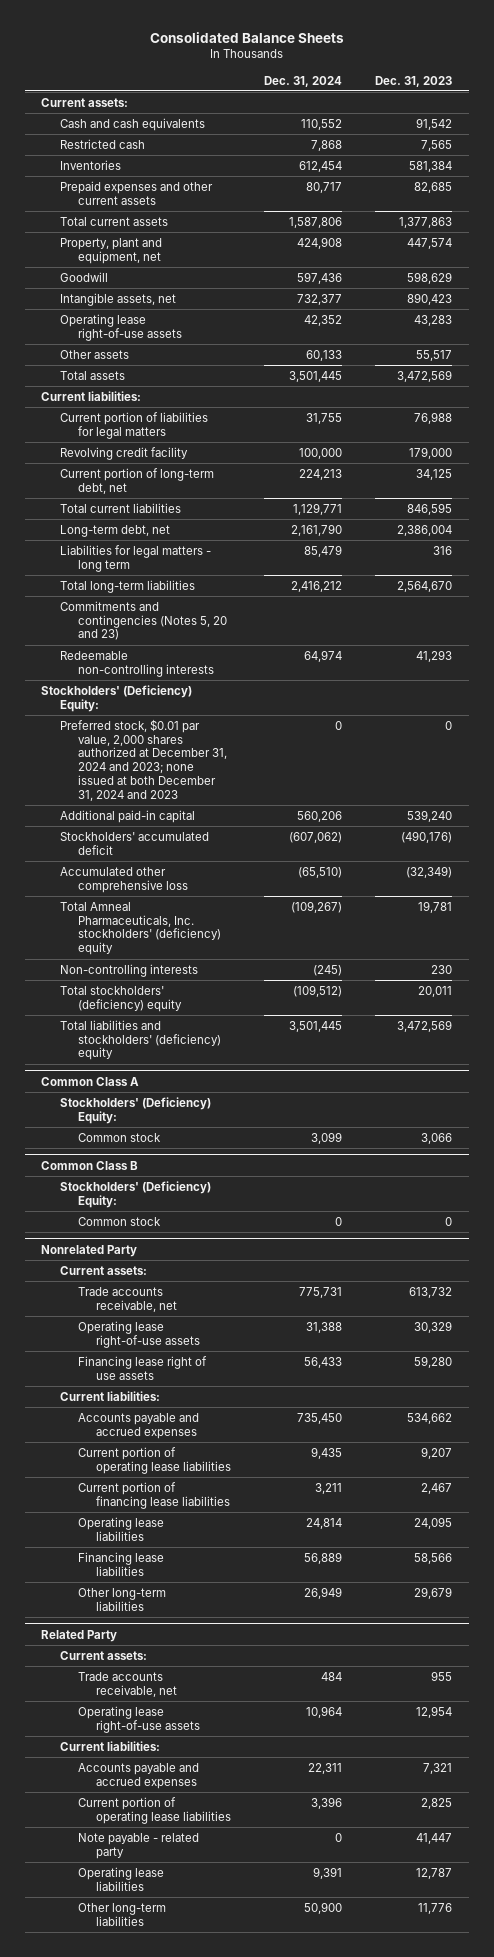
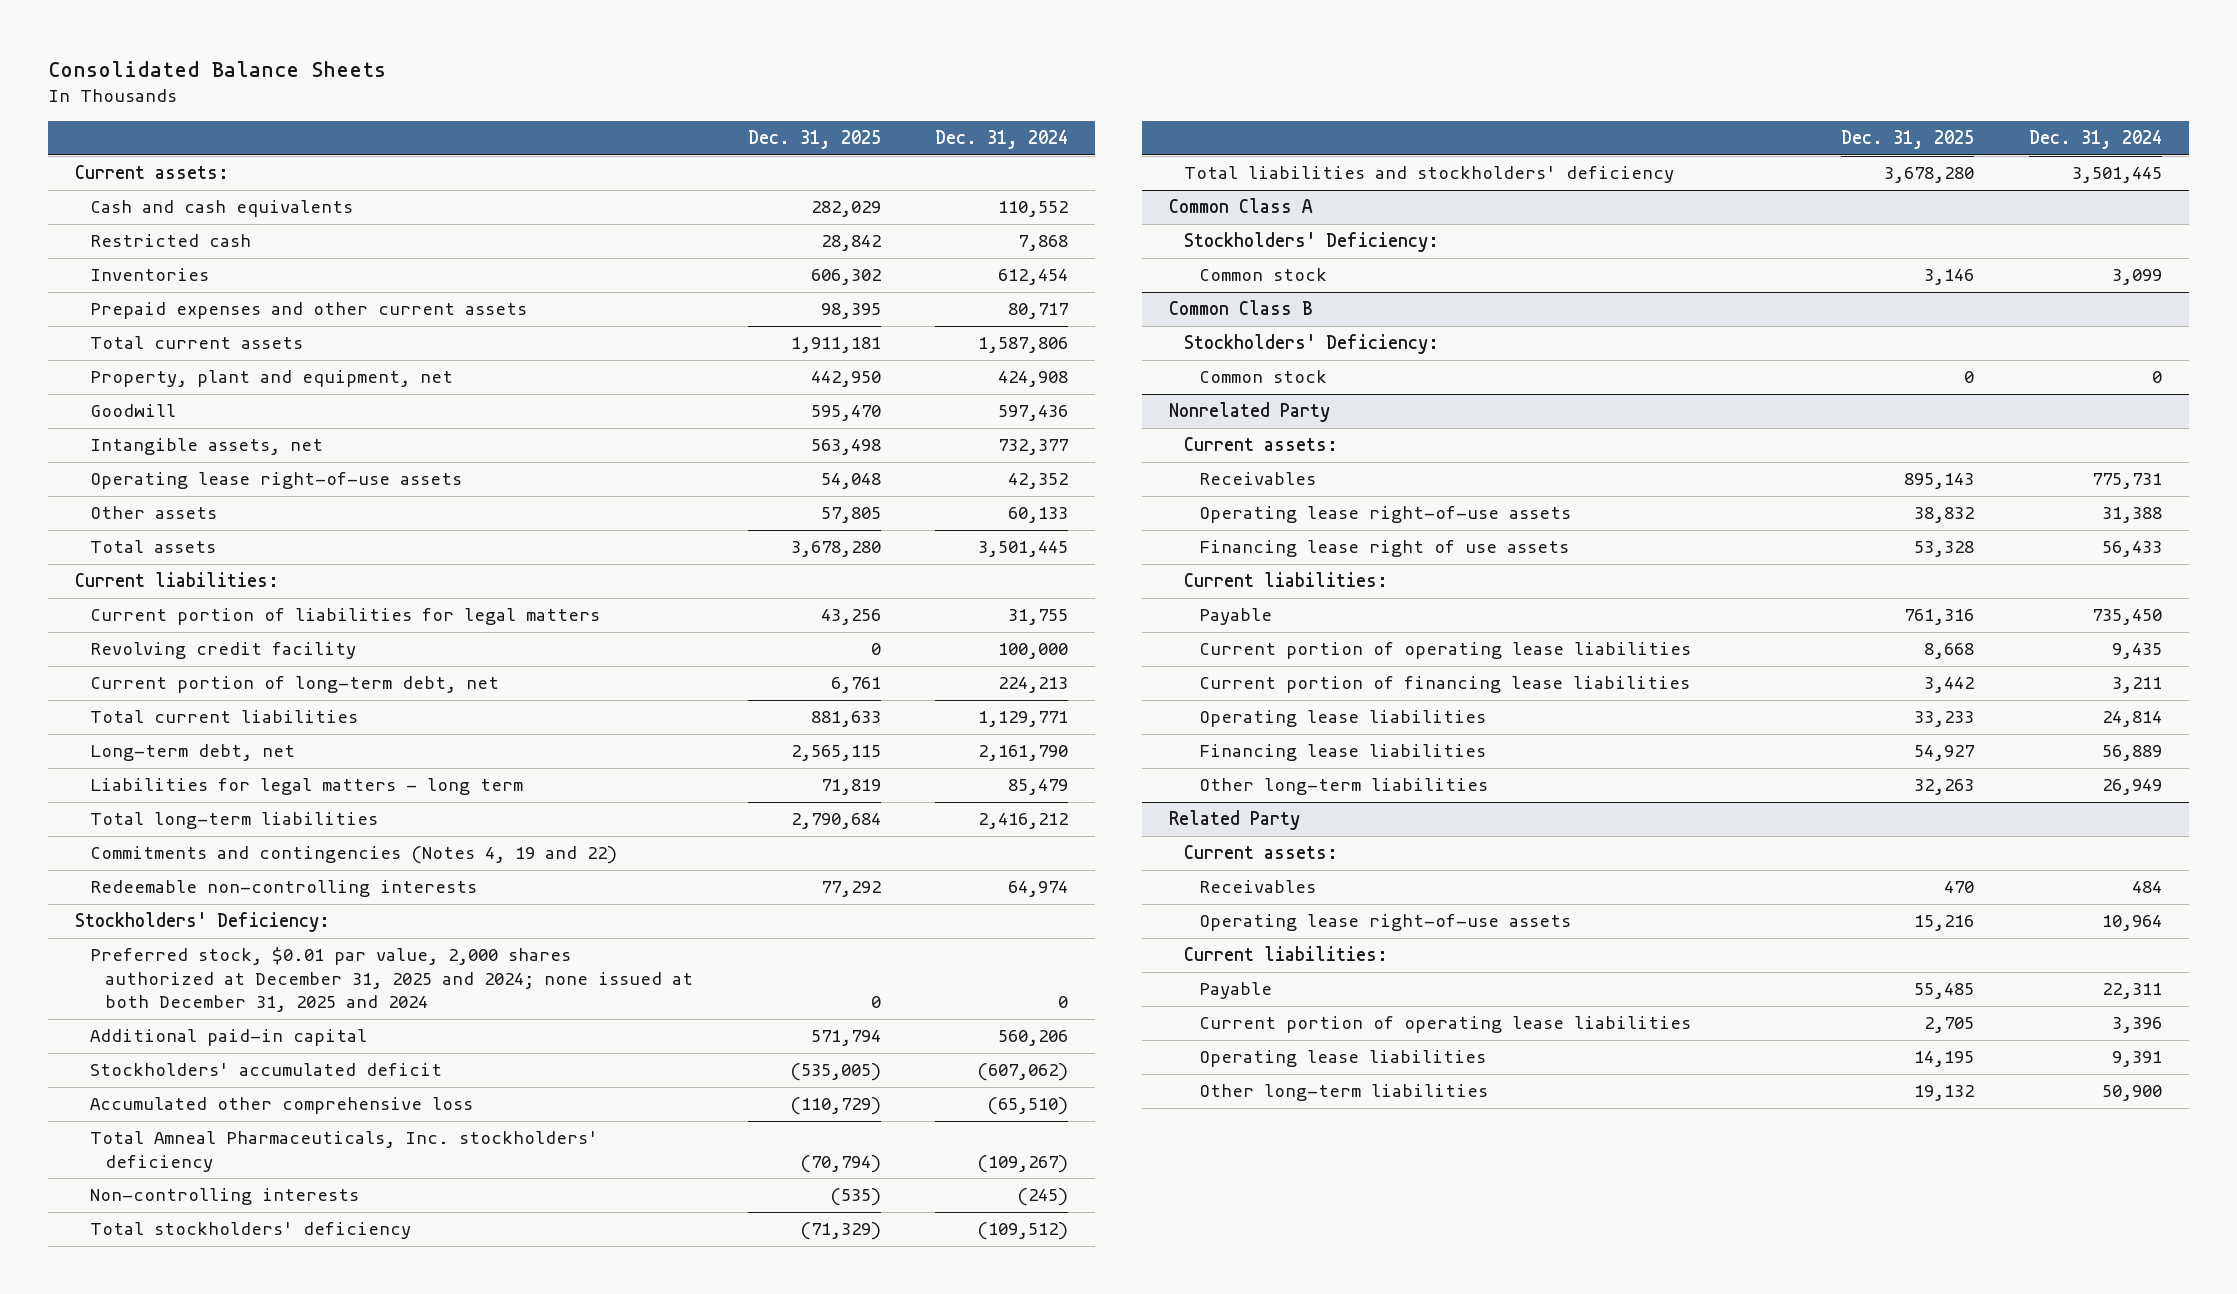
[375,75,453,87] Dec. 31, 2023 -> none
none -> [747,130,881,150] Dec. 31, 2025
[59,600,227,641] Commitments and contingencies (Notes 5, 20 and 23) -> [90,846,618,865] Commitments and contingencies (Notes 4, 19 and 22)
[41,684,193,712] Stockholders' (Deficiency) Equity: -> [75,912,331,933] Stockholders' Deficiency:
[59,718,227,802] Preferred stock, $0.01 par value, 2,000 shares authorized at December 31, 2024 and 2023; none issued at both December 31, 2024 and 2023 -> [90,947,694,1013] Preferred stock, $0.01 par value, 2,000 shares authorized at December 31, 2025 and 2024; none issued at both December 31, 2025 and 2024
[59,901,221,956] Total Amneal Pharmaceuticals, Inc. stockholders' (deficiency) equity -> [90,1131,599,1172] Total Amneal Pharmaceuticals, Inc. stockholders' deficiency
[59,985,182,1012] Total stockholders' (deficiency) equity -> [90,1222,412,1240] Total stockholders' deficiency
[59,1019,221,1061] Total liabilities and stockholders' (deficiency) equity -> [1184,166,1675,184] Total liabilities and stockholders' deficiency
[59,1096,211,1124] Stockholders' (Deficiency) Equity: -> [1184,232,1440,253] Stockholders' Deficiency:
[59,1180,211,1208] Stockholders' (Deficiency) Equity: -> [1184,334,1440,355] Stockholders' Deficiency:
[77,1286,178,1312] Trade accounts receivable, net -> [1199,472,1317,486] Receivables
[77,1412,199,1439] Accounts payable and accrued expenses -> [1199,608,1273,626] Payable
[77,1671,178,1697] Trade accounts receivable, net -> [1199,880,1317,894] Receivables
[77,1762,199,1789] Accounts payable and accrued expenses -> [1199,982,1273,1000] Payable
[77,1832,199,1859] Note payable - related party -> none

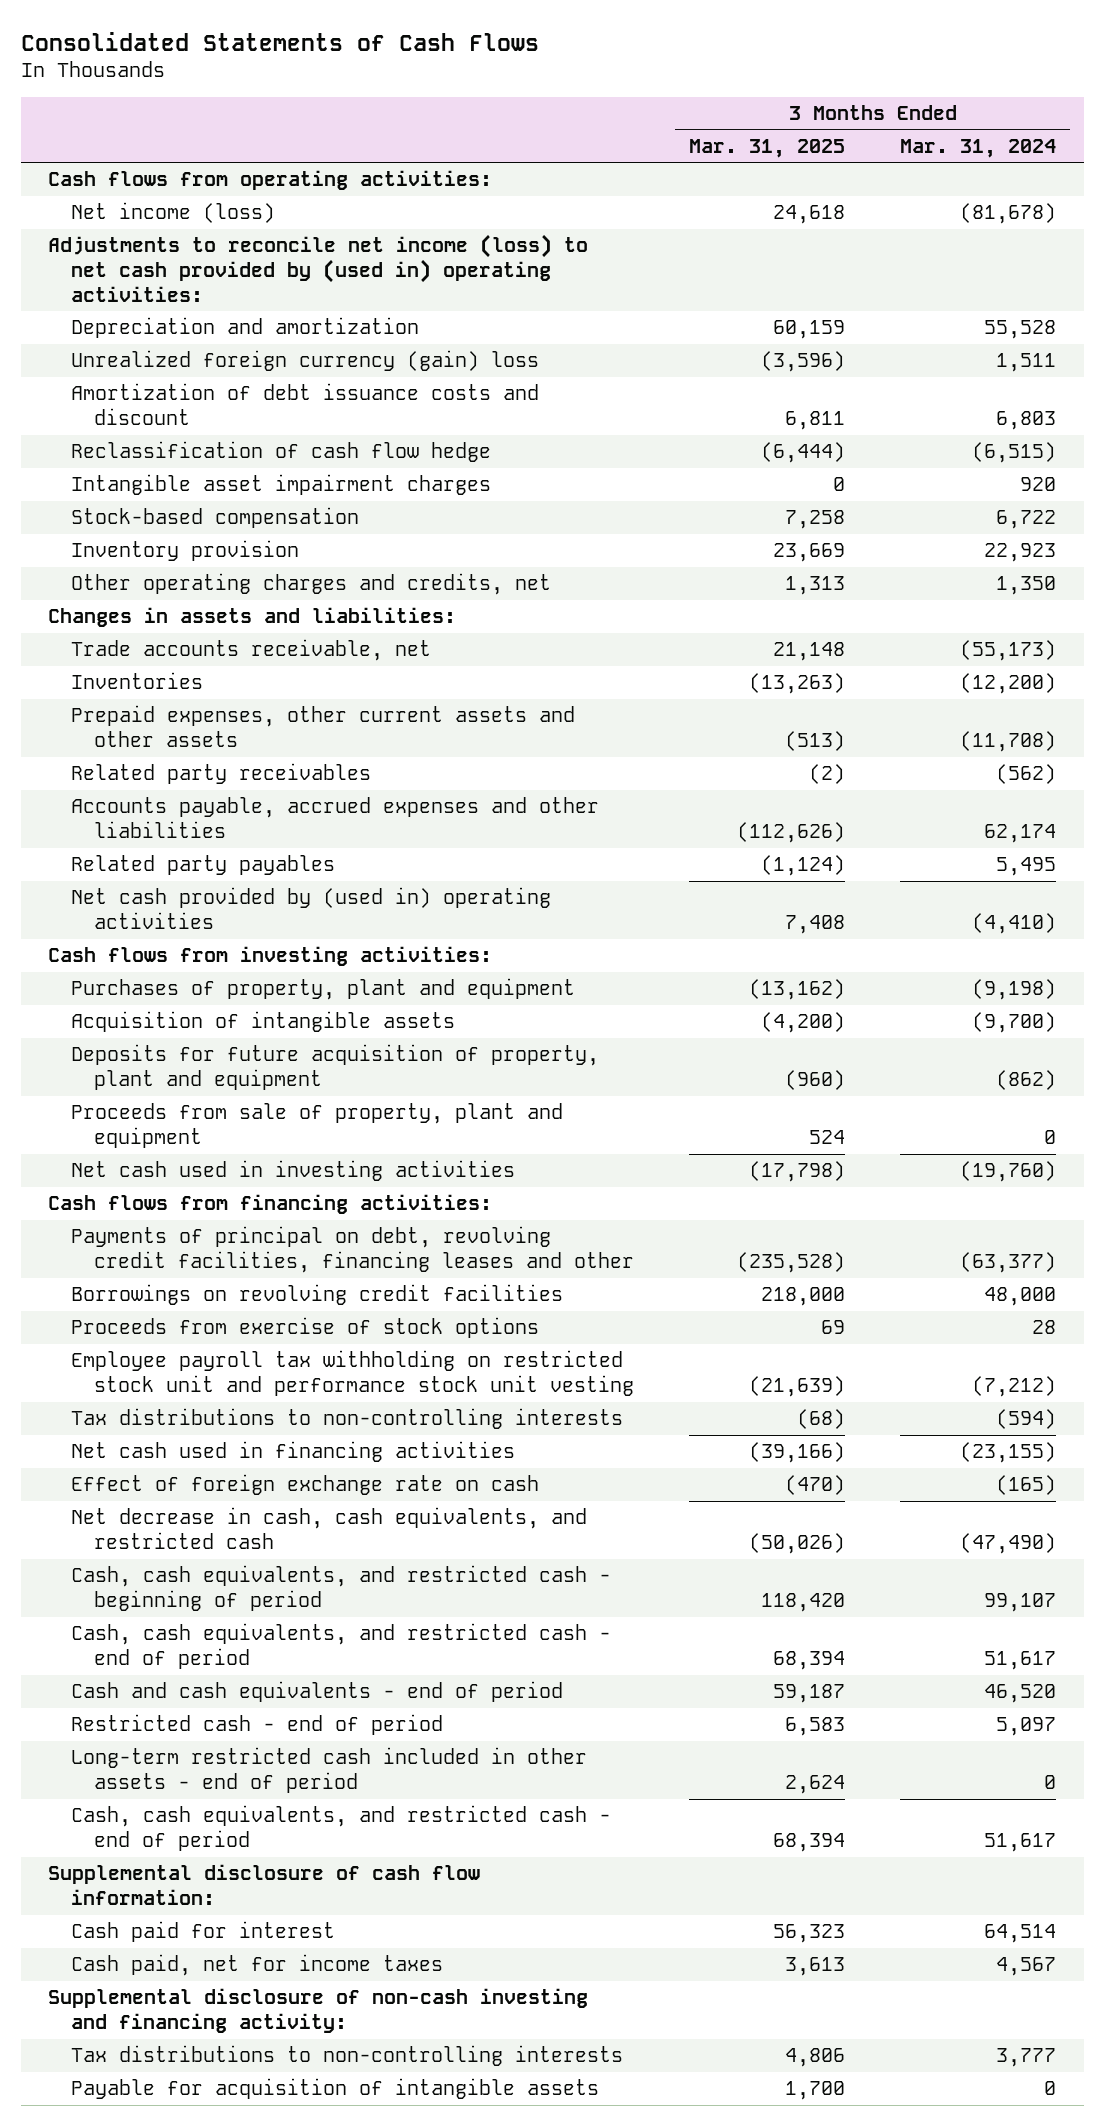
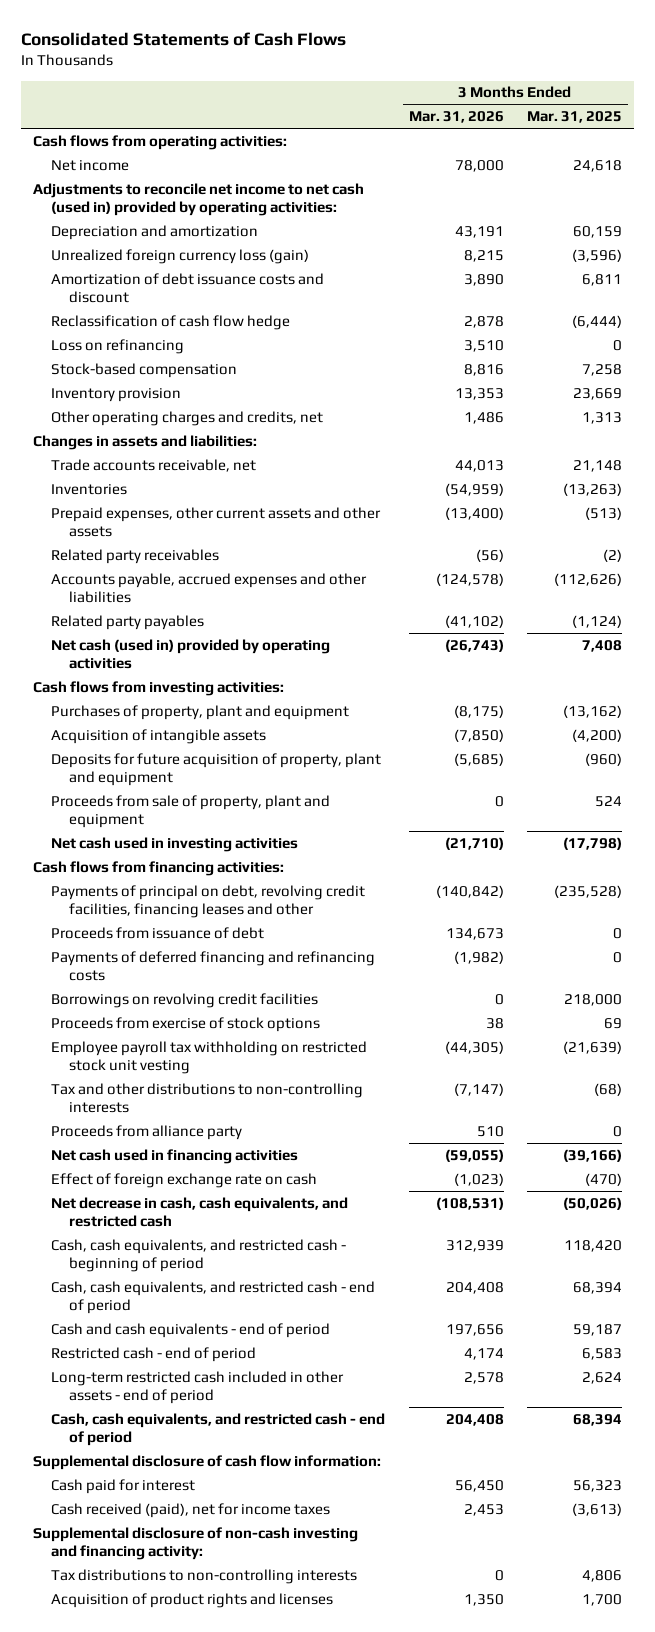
[900,138,1057,158] Mar. 31, 2024 -> none
none -> [408,111,504,124] Mar. 31, 2026
[71,202,276,224] Net income (loss) -> [50,159,129,171] Net income
[48,234,589,302] Adjustments to reconcile net income (loss) to net cash provided by (used in) operating activities: -> [33,182,365,217] Adjustments to reconcile net income to net cash (used in) provided by operating activities:
[71,350,540,372] Unrealized foreign currency (gain) loss -> [50,248,309,264] Unrealized foreign currency loss (gain)
[71,474,492,496] Intangible asset impairment charges -> none
none -> [50,338,184,354] Loss on refinancing
[71,887,552,930] Net cash provided by (used in) operating activities -> [50,638,330,670] Net cash (used in) provided by operating activities
none -> [50,926,264,939] Proceeds from issuance of debt
none -> [50,950,375,982] Payments of deferred financing and refinancing costs
[71,1350,635,1397] Employee payroll tax withholding on restricted stock unit and performance stock unit vesting -> [50,1040,367,1075] Employee payroll tax withholding on restricted stock unit vesting
[71,1408,624,1430] Tax distributions to non-controlling interests -> [50,1082,363,1114] Tax and other distributions to non-controlling interests
none -> [50,1124,242,1140] Proceeds from alliance party
[71,1954,444,1977] Cash paid, net for income taxes -> [50,1502,330,1518] Cash received (paid), net for income taxes
[785,1957,846,1977] 3,613 -> [572,1502,623,1516] (3,613)
[71,2078,600,2100] Payable for acquisition of intangible assets -> none
none -> [50,1592,333,1608] Acquisition of product rights and licenses

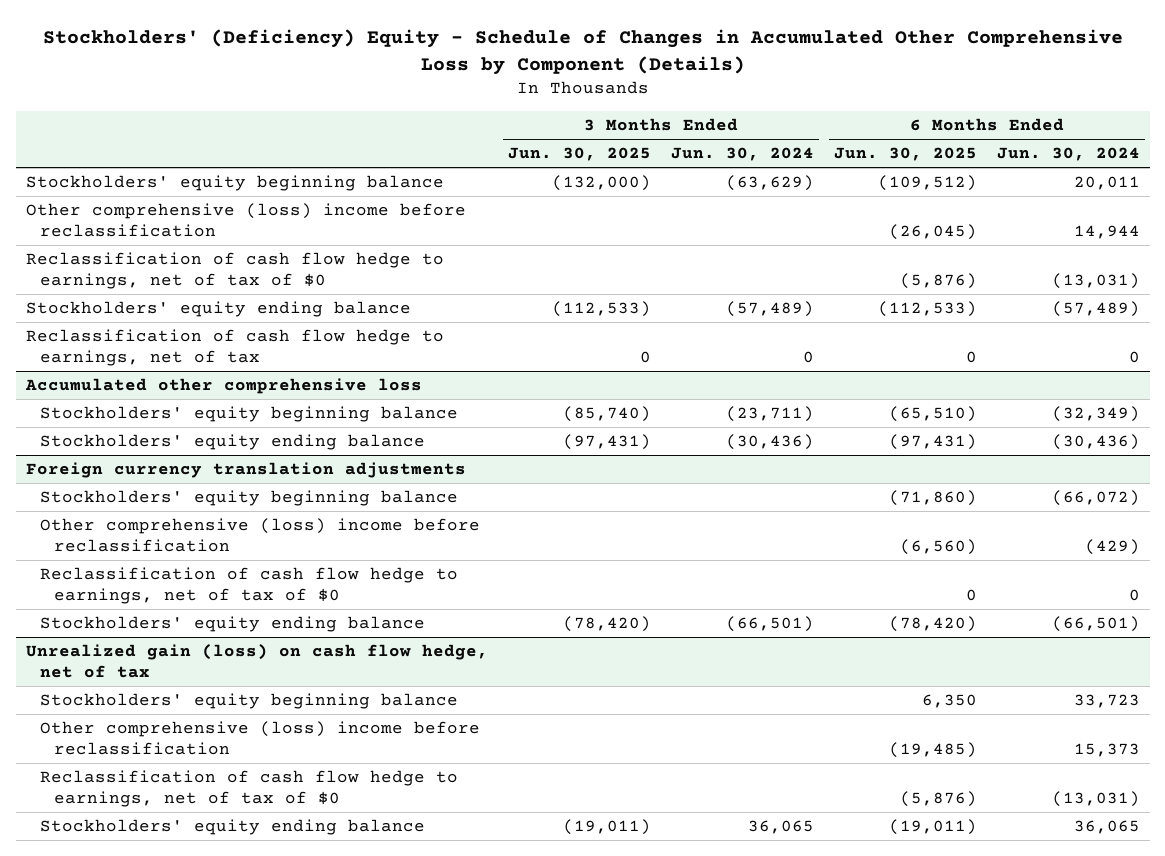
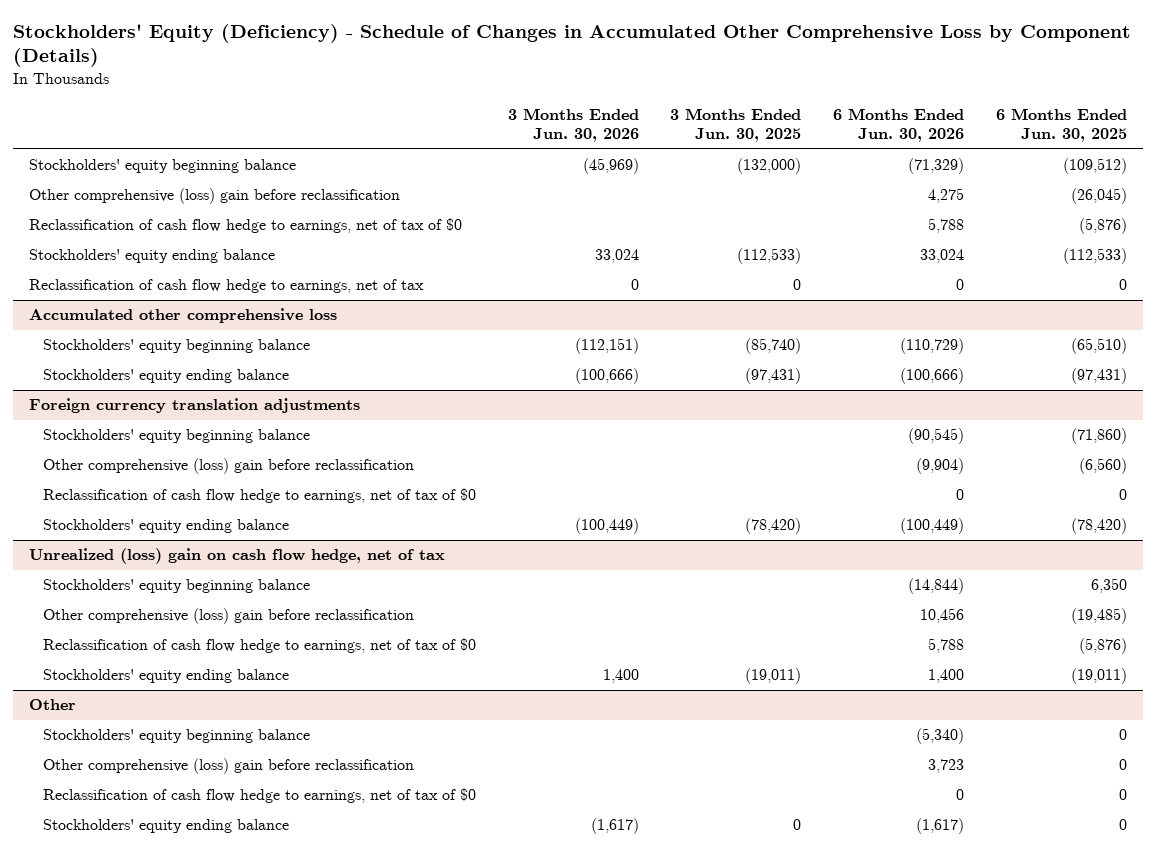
[42,28,1123,75] Stockholders' (Deficiency) Equity - Schedule of Changes in Accumulated Other Comprehensive Loss by Component (Details) -> [13,23,1132,68] Stockholders' Equity (Deficiency) - Schedule of Changes in Accumulated Other Comprehensive Loss by Component (Details)
[670,147,814,162] Jun. 30, 2024 -> none
[996,147,1140,162] Jun. 30, 2024 -> none
none -> [507,108,639,143] 3 Months Ended Jun. 30, 2026
none -> [833,108,965,143] 6 Months Ended Jun. 30, 2026
[25,203,466,238] Other comprehensive (loss) income before reclassification -> [28,188,400,205] Other comprehensive (loss) gain before reclassification
[39,518,480,553] Other comprehensive (loss) income before reclassification -> [43,458,415,475] Other comprehensive (loss) gain before reclassification
[25,644,488,679] Unrealized gain (loss) on cash flow hedge, net of tax -> [28,548,445,565] Unrealized (loss) gain on cash flow hedge, net of tax
[39,721,480,756] Other comprehensive (loss) income before reclassification -> [43,608,415,625] Other comprehensive (loss) gain before reclassification
none -> [28,699,76,711] Other
none -> [43,729,311,744] Stockholders' equity beginning balance
none -> [43,758,415,775] Other comprehensive (loss) gain before reclassification
none -> [43,788,477,804] Reclassification of cash flow hedge to earnings, net of tax of $0
none -> [43,819,290,834] Stockholders' equity ending balance

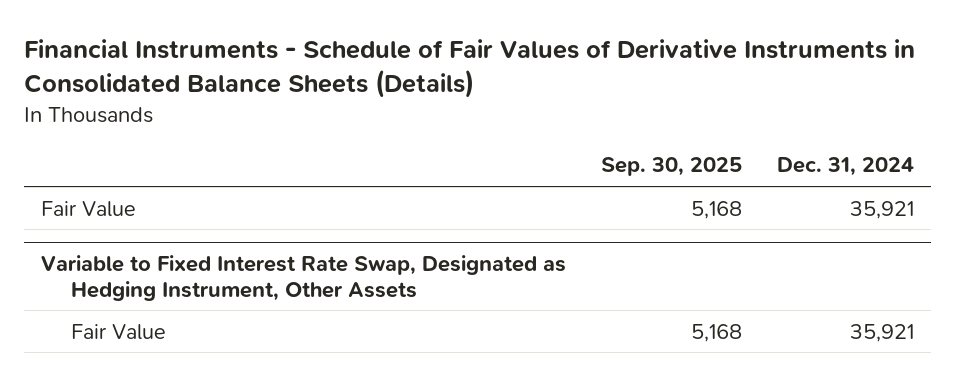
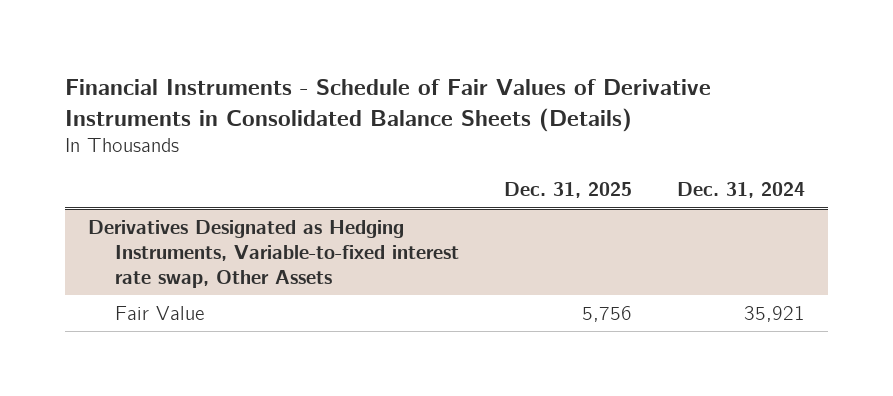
[600,157,742,177] Sep. 30, 2025 -> none
none -> [504,182,633,199] Dec. 31, 2025
[41,200,137,217] Fair Value -> none
[41,254,567,301] Variable to Fixed Interest Rate Swap, Designated as Hedging Instrument, Other Assets -> [87,219,459,288] Derivatives Designated as Hedging Instruments, Variable-to-fixed interest rate swap, Other Assets

